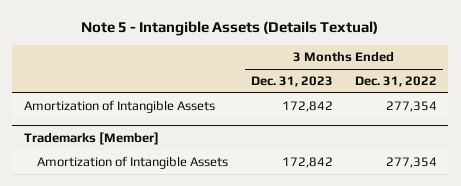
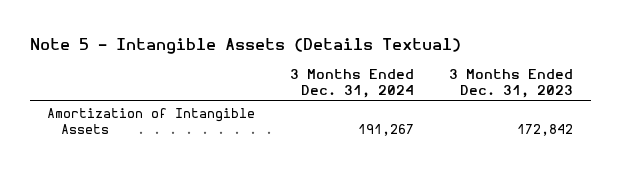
[355,76,438,88] Dec. 31, 2022 -> none
none -> [290,68,415,98] 3 Months Ended Dec. 31, 2024
[23,131,159,145] Trademarks [Member] -> none
[36,156,228,170] Amortization of Intangible Assets -> none

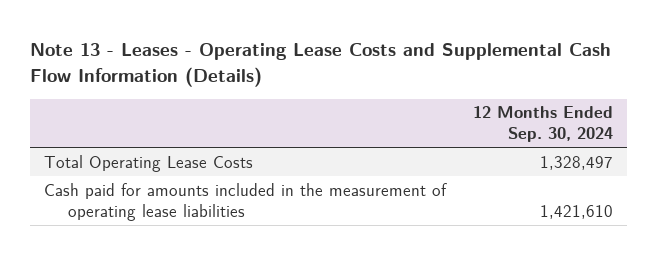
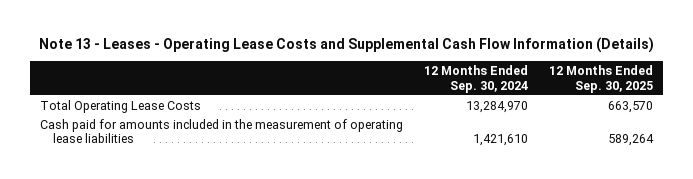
none -> [549,65,654,93] 12 Months Ended Sep. 30, 2025
[539,155,613,170] 1,328,497 -> [466,100,529,113] 13,284,970

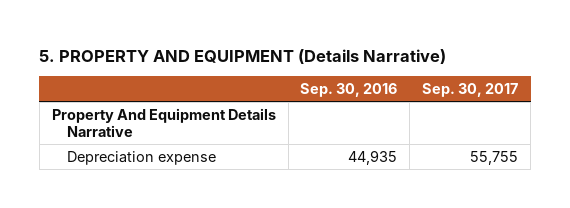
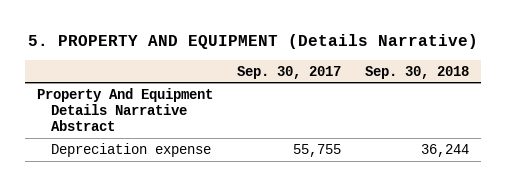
[300,83,398,98] Sep. 30, 2016 -> none
none -> [364,65,469,79] Sep. 30, 2018
[51,107,276,137] Property And Equipment Details Narrative -> [36,87,213,131] Property And Equipment Details Narrative Abstract

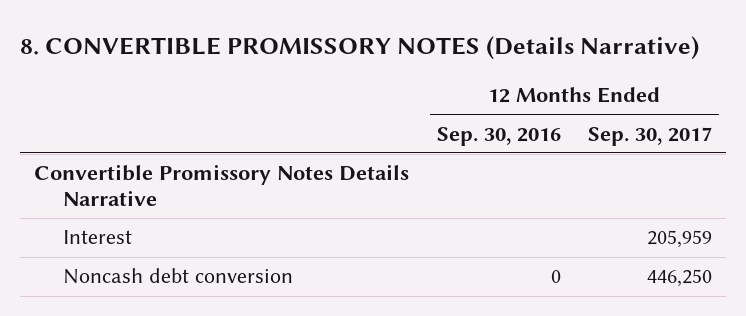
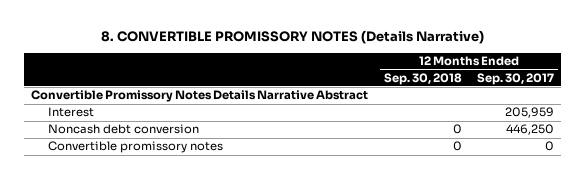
[436,126,561,146] Sep. 30, 2016 -> none
none -> [383,72,462,85] Sep. 30, 2018
[33,164,409,207] Convertible Promissory Notes Details Narrative -> [31,90,369,103] Convertible Promissory Notes Details Narrative Abstract
none -> [48,141,224,154] Convertible promissory notes

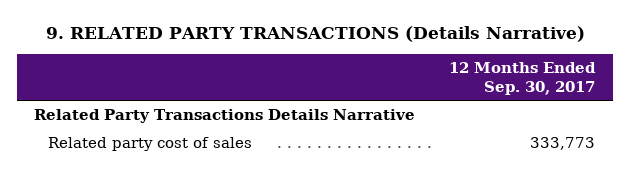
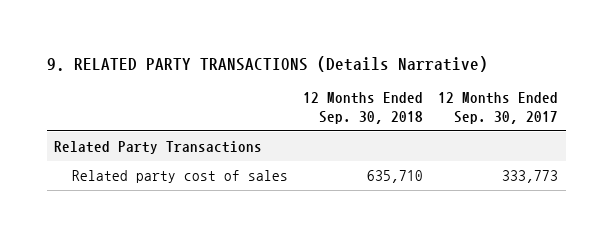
none -> [303,92,424,124] 12 Months Ended Sep. 30, 2018
[34,109,416,124] Related Party Transactions Details Narrative -> [54,141,263,155] Related Party Transactions

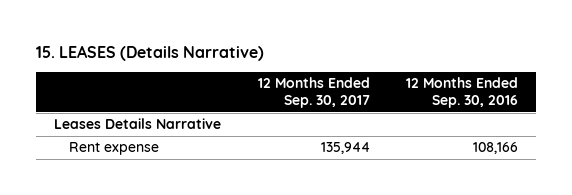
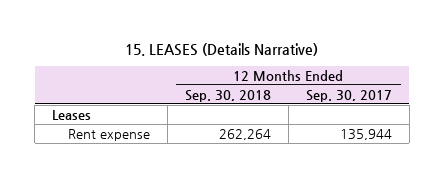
[406,77,519,109] 12 Months Ended Sep. 30, 2016 -> none
none -> [184,89,271,102] Sep. 30, 2018
[54,118,222,130] Leases Details Narrative -> [52,109,92,120] Leases

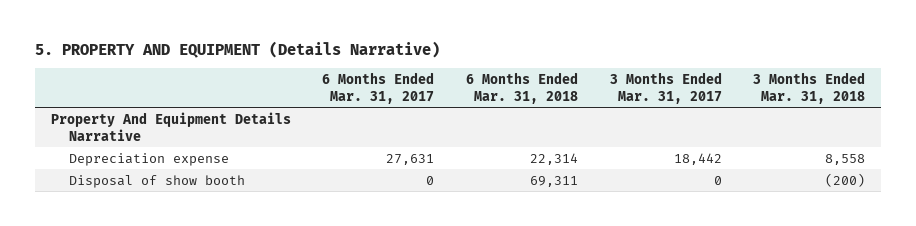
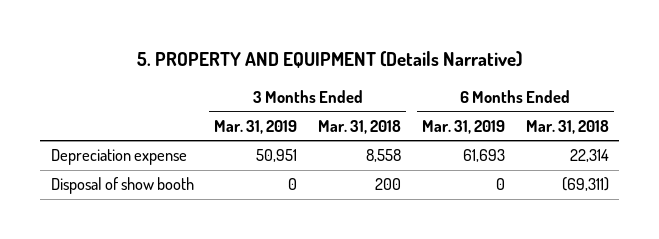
[322,71,435,104] 6 Months Ended Mar. 31, 2017 -> none
[609,71,722,104] 3 Months Ended Mar. 31, 2017 -> none
none -> [214,119,298,134] Mar. 31, 2019
none -> [421,119,505,134] Mar. 31, 2019
[50,111,291,141] Property And Equipment Details Narrative -> none
[529,175,578,187] 69,311 -> [561,177,609,192] (69,311)
[825,172,866,187] (200) -> [375,178,402,191] 200

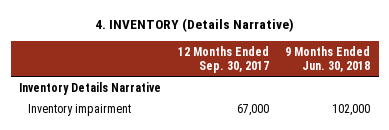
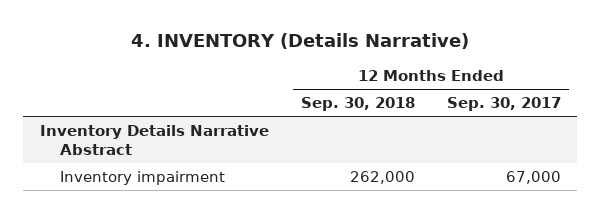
[285,45,371,72] 9 Months Ended Jun. 30, 2018 -> none
none -> [300,97,415,112] Sep. 30, 2018
[18,81,161,95] Inventory Details Narrative -> [39,125,269,156] Inventory Details Narrative Abstract

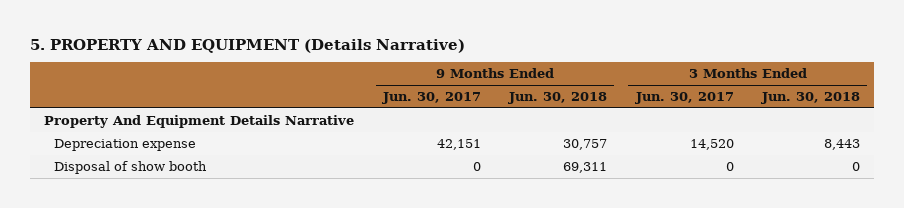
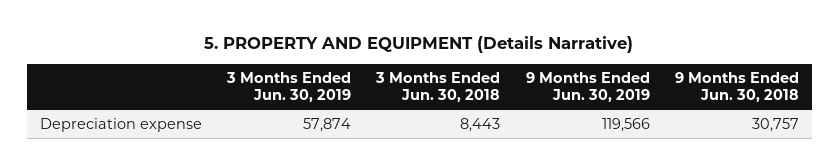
[381,92,481,105] Jun. 30, 2017 -> none
[634,92,734,105] Jun. 30, 2017 -> none
none -> [226,71,352,103] 3 Months Ended Jun. 30, 2019
none -> [525,71,650,103] 9 Months Ended Jun. 30, 2019
[44,115,355,129] Property And Equipment Details Narrative -> none
[54,161,208,175] Disposal of show booth -> none

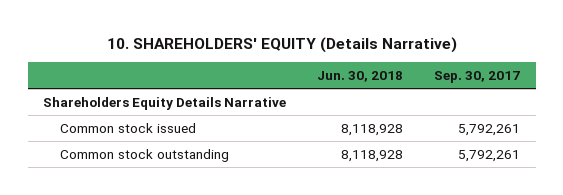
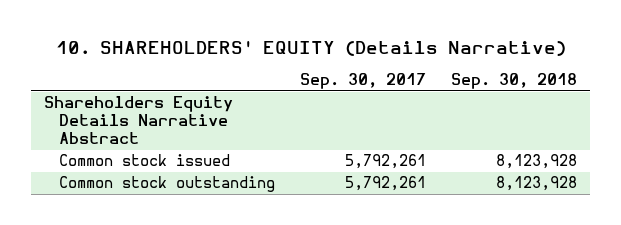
[317,70,404,82] Jun. 30, 2018 -> none
none -> [451,73,578,90] Sep. 30, 2018
[43,96,287,110] Shareholders Equity Details Narrative -> [43,96,233,145] Shareholders Equity Details Narrative Abstract

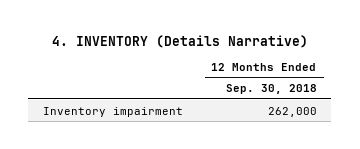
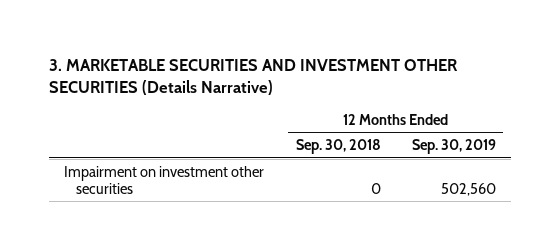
[51,34,308,48] 4. INVENTORY (Details Narrative) -> [48,59,458,96] 3. MARKETABLE SECURITIES AND INVESTMENT OTHER SECURITIES (Details Narrative)
none -> [411,139,496,155] Sep. 30, 2019
[42,106,183,117] Inventory impairment -> none
none -> [64,165,265,194] Impairment on investment other securities

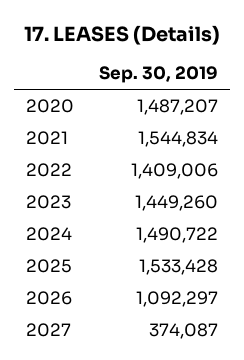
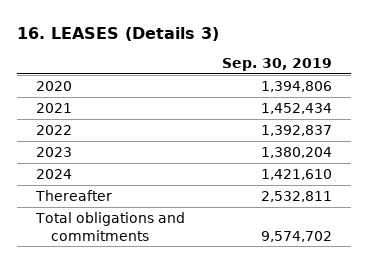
[24,24,221,45] 17. LEASES (Details) -> [17,26,220,41] 16. LEASES (Details 3)
[26,258,73,273] 2025 -> none
[26,290,73,305] 2026 -> none
[26,322,72,337] 2027 -> none
[136,98,218,115] 1,487,207 -> [261,80,333,92] 1,394,806
[137,130,218,147] 1,544,834 -> [261,102,333,114] 1,452,434
[130,162,218,179] 1,409,006 -> [261,124,333,136] 1,392,837
[134,194,218,211] 1,449,260 -> [261,146,333,158] 1,380,204
[135,226,218,243] 1,490,722 -> [261,168,333,180] 1,421,610
none -> [34,189,112,201] Thereafter
none -> [34,211,185,241] Total obligations and commitments

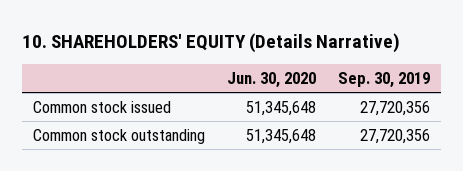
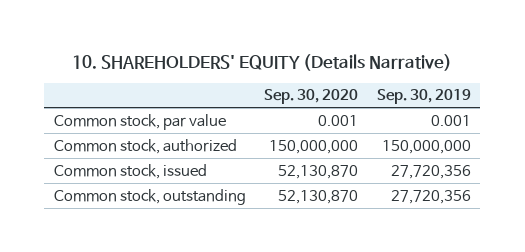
[227,71,317,88] Jun. 30, 2020 -> none
none -> [264,89,359,105] Sep. 30, 2020
none -> [53,113,226,130] Common stock, par value
none -> [53,138,237,154] Common stock, authorized
[33,100,172,113] Common stock issued -> [53,163,207,179] Common stock, issued
[33,128,206,144] Common stock outstanding -> [53,188,246,205] Common stock, outstanding

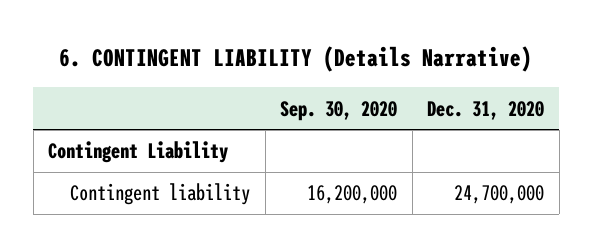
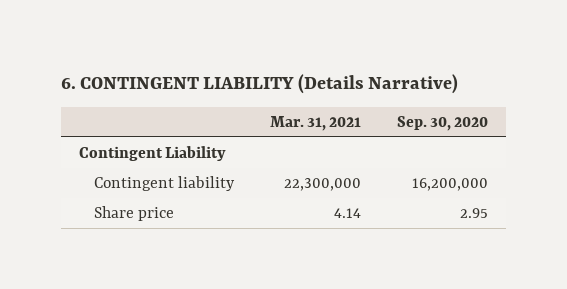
[427,100,545,120] Dec. 31, 2020 -> none
none -> [269,115,361,131] Mar. 31, 2021
none -> [93,206,174,222] Share price

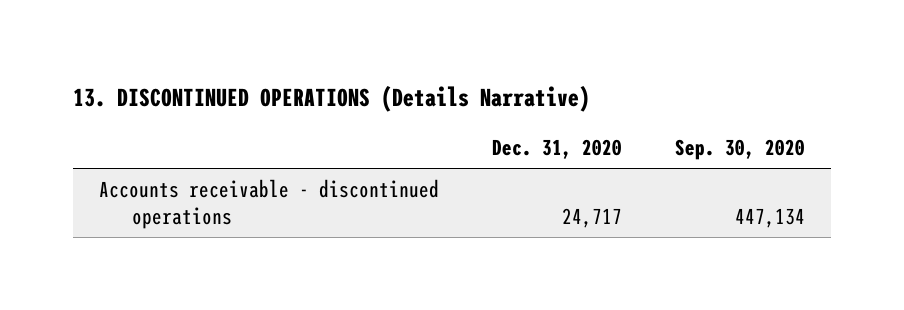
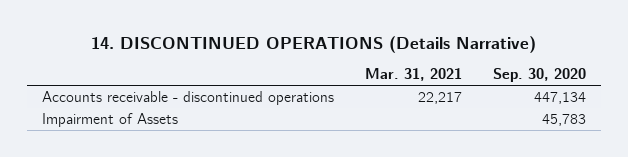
[73,85,591,113] 13. DISCONTINUED OPERATIONS (Details Narrative) -> [90,36,536,54] 14. DISCONTINUED OPERATIONS (Details Narrative)
[492,139,623,160] Dec. 31, 2020 -> none
none -> [364,68,462,82] Mar. 31, 2021
none -> [42,112,179,127] Impairment of Assets

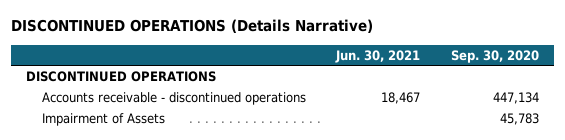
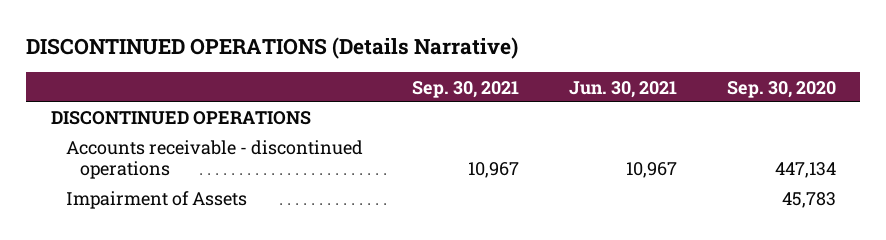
none -> [412,80,520,98] Sep. 30, 2021
[381,92,421,105] 18,467 -> [625,162,677,179] 10,967

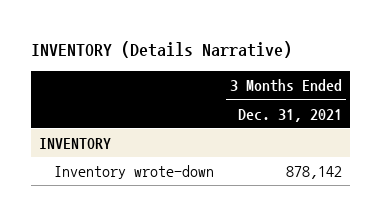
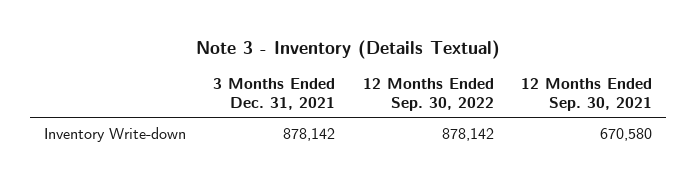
[30,41,292,59] INVENTORY (Details Narrative) -> [196,39,501,59] Note 3 - Inventory (Details Textual)
none -> [362,78,494,112] 12 Months Ended Sep. 30, 2022
none -> [521,78,653,112] 12 Months Ended Sep. 30, 2021
[39,138,112,150] INVENTORY -> none
[53,165,214,180] Inventory wrote-down -> [43,127,186,143] Inventory Write-down

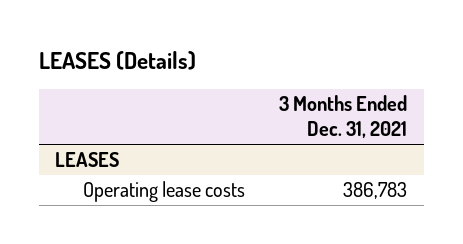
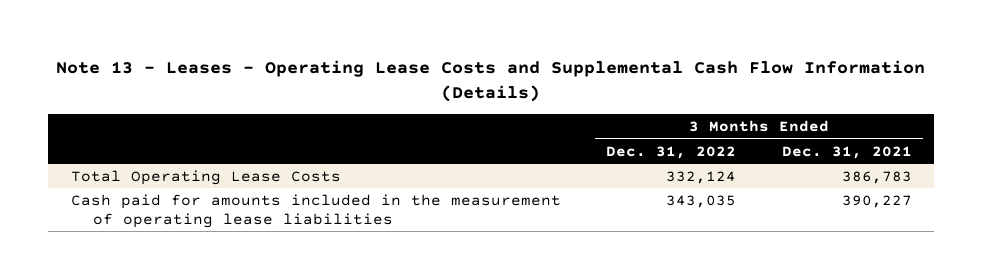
[38,51,196,71] LEASES (Details) -> [56,60,926,103] Note 13 - Leases - Operating Lease Costs and Supplemental Cash Flow Information (Details)
none -> [606,145,737,159] Dec. 31, 2022
[55,152,120,168] LEASES -> none
[83,181,246,203] Operating lease costs -> [71,169,342,185] Total Operating Lease Costs
none -> [71,193,562,228] Cash paid for amounts included in the measurement of operating lease liabilities

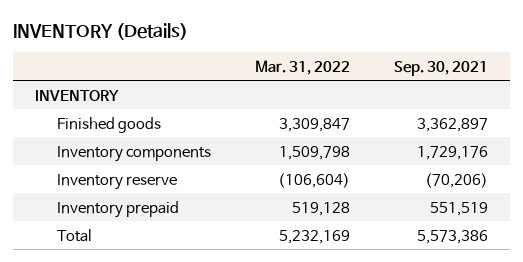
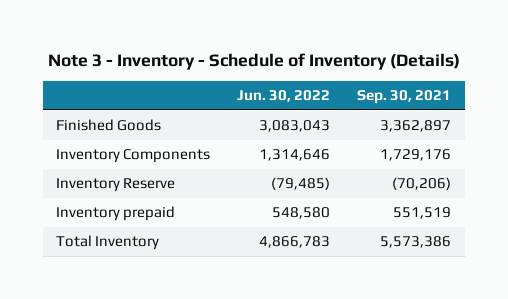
[13,22,189,40] INVENTORY (Details) -> [47,53,460,71] Note 3 - Inventory - Schedule of Inventory (Details)
[255,59,351,75] Mar. 31, 2022 -> none
none -> [237,90,331,103] Jun. 30, 2022
[35,89,120,101] INVENTORY -> none
[57,116,162,133] Finished goods -> [56,119,162,132] Finished Goods
[57,145,212,162] Inventory components -> [56,149,211,164] Inventory Components
[57,173,178,190] Inventory reserve -> [56,178,176,193] Inventory Reserve
[57,228,93,242] Total -> [56,235,160,251] Total Inventory

